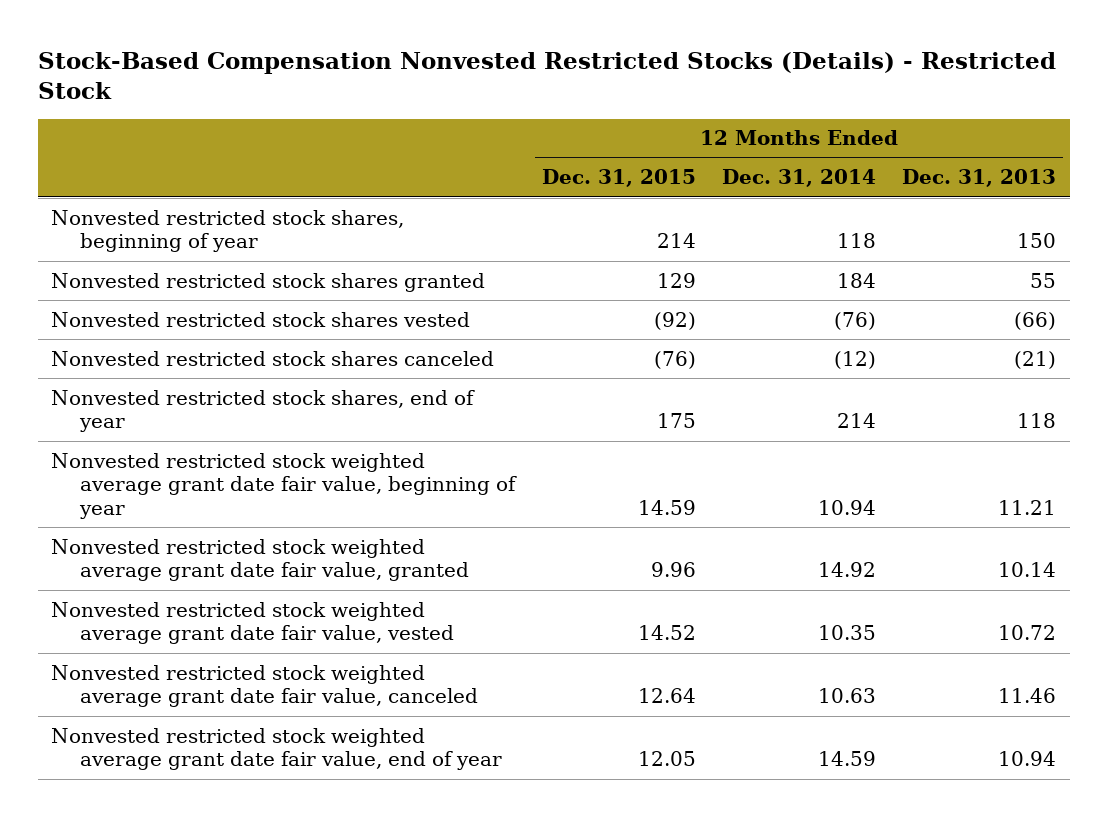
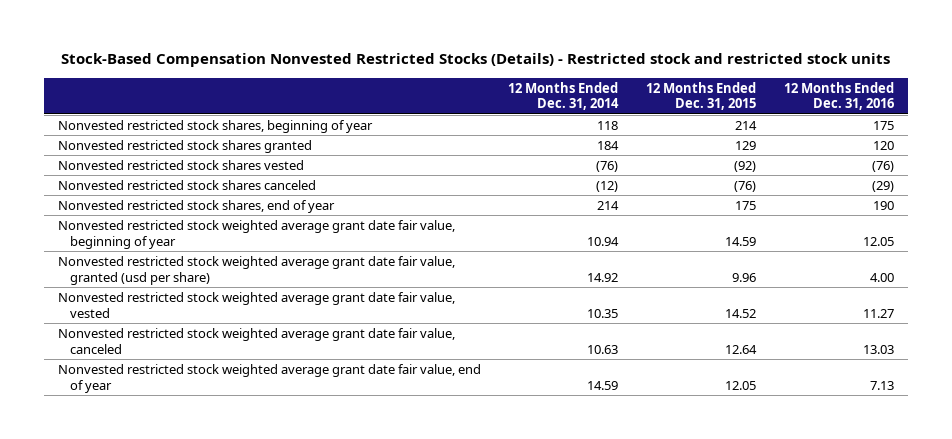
[38,51,1057,100] Stock-Based Compensation Nonvested Restricted Stocks (Details) - Restricted Stock -> [60,53,890,68] Stock-Based Compensation Nonvested Restricted Stocks (Details) - Restricted stock and restricted stock units
[902,169,1057,188] Dec. 31, 2013 -> none
none -> [783,81,894,111] 12 Months Ended Dec. 31, 2016
[51,538,470,582] Nonvested restricted stock weighted average grant date fair value, granted -> [57,255,455,285] Nonvested restricted stock weighted average grant date fair value, granted (usd per share)

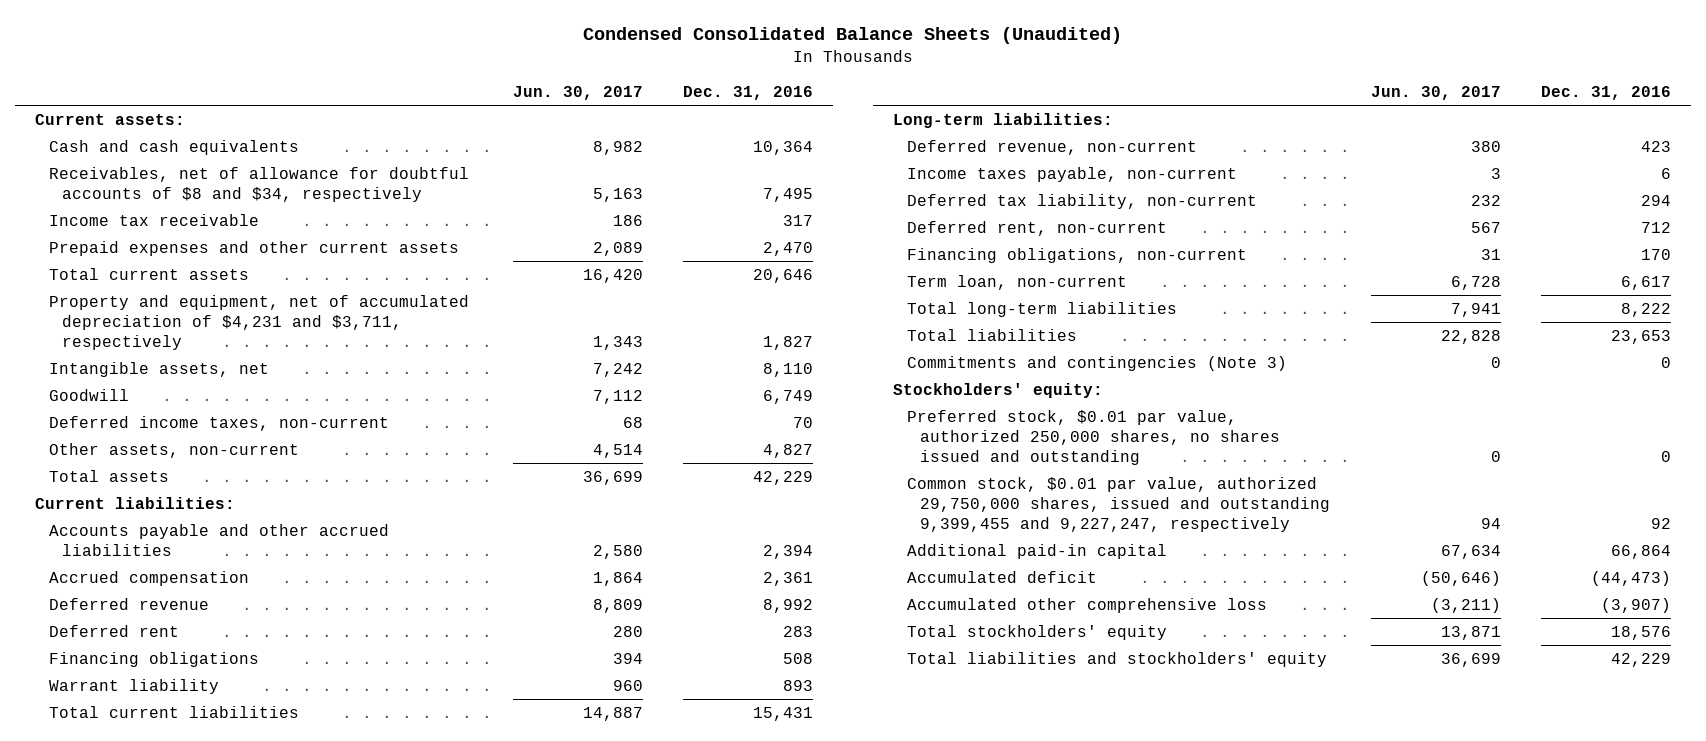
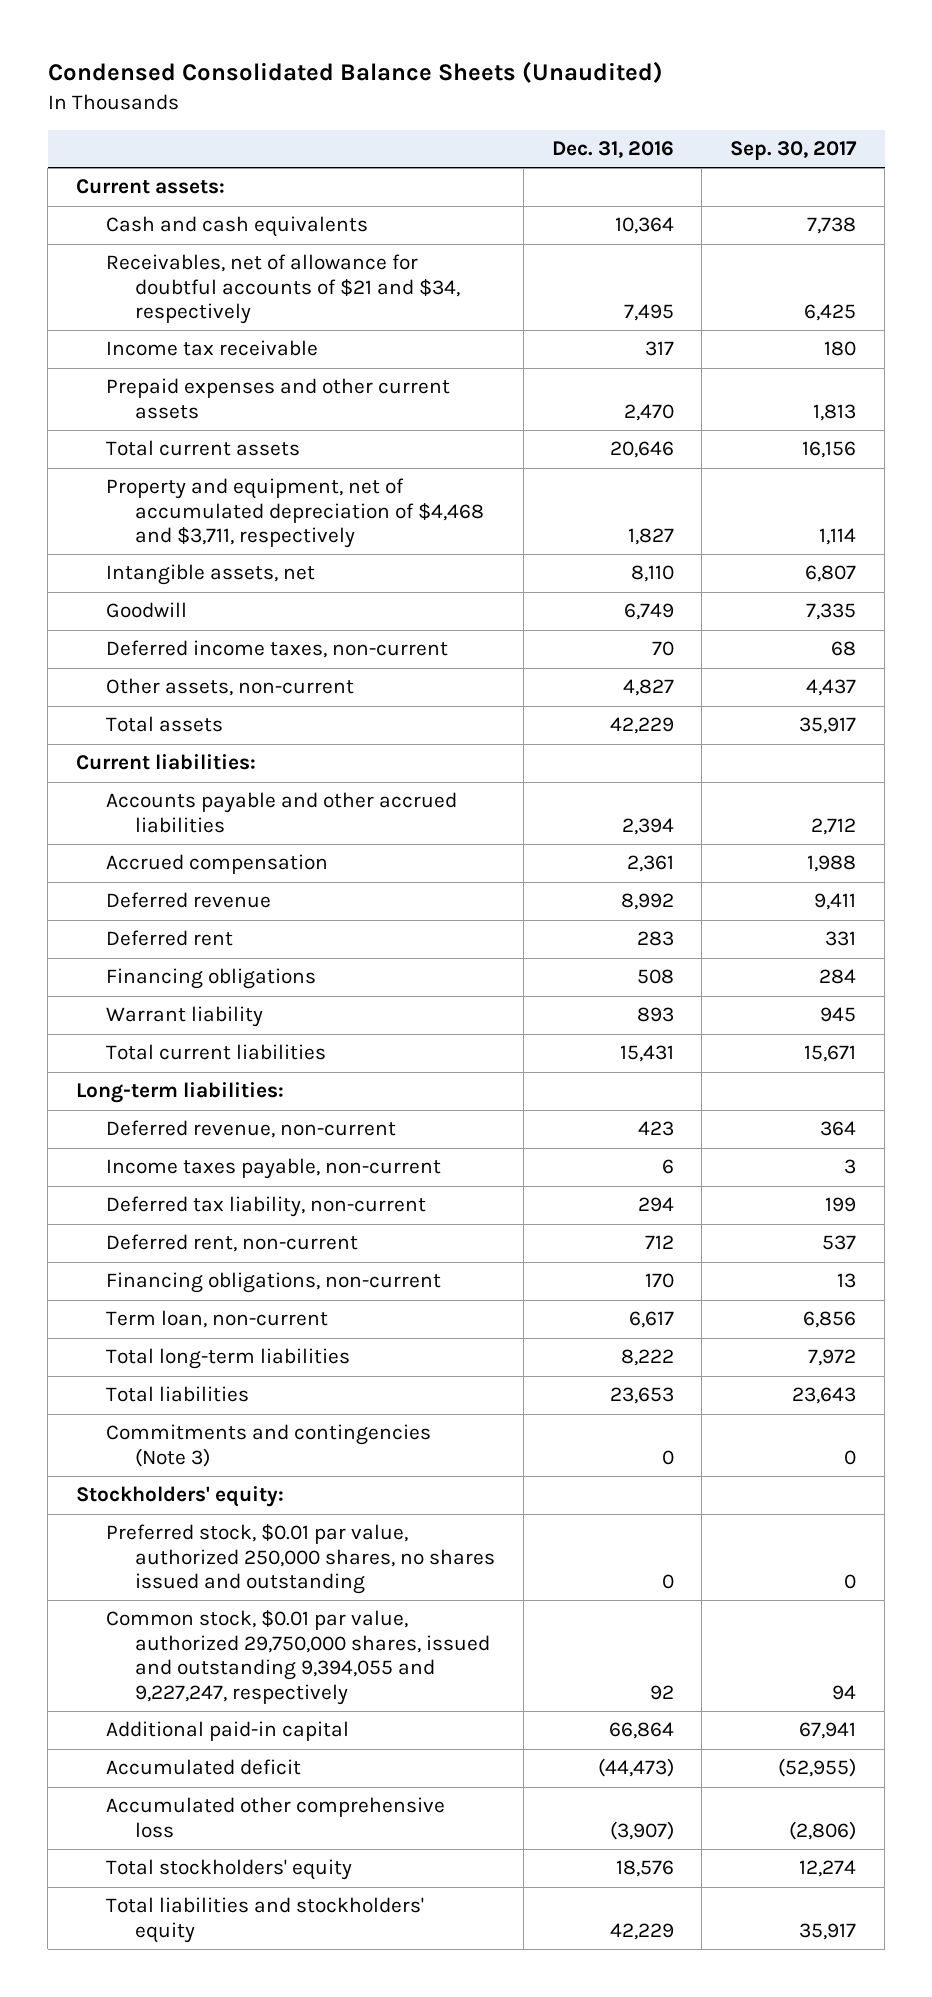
[512,85,643,100] Jun. 30, 2017 -> none
none -> [730,141,858,161] Sep. 30, 2017
[48,166,469,202] Receivables, net of allowance for doubtful accounts of $8 and $34, respectively -> [105,254,461,325] Receivables, net of allowance for doubtful accounts of $21 and $34, respectively
[48,294,469,350] Property and equipment, net of accumulated depreciation of $4,231 and $3,711, respectively -> [105,478,485,549] Property and equipment, net of accumulated depreciation of $4,468 and $3,711, respectively
[906,476,1331,532] Common stock, $0.01 par value, authorized 29,750,000 shares, issued and outstanding 9,399,455 and 9,227,247, respectively -> [105,1610,491,1705] Common stock, $0.01 par value, authorized 29,750,000 shares, issued and outstanding 9,394,055 and 9,227,247, respectively

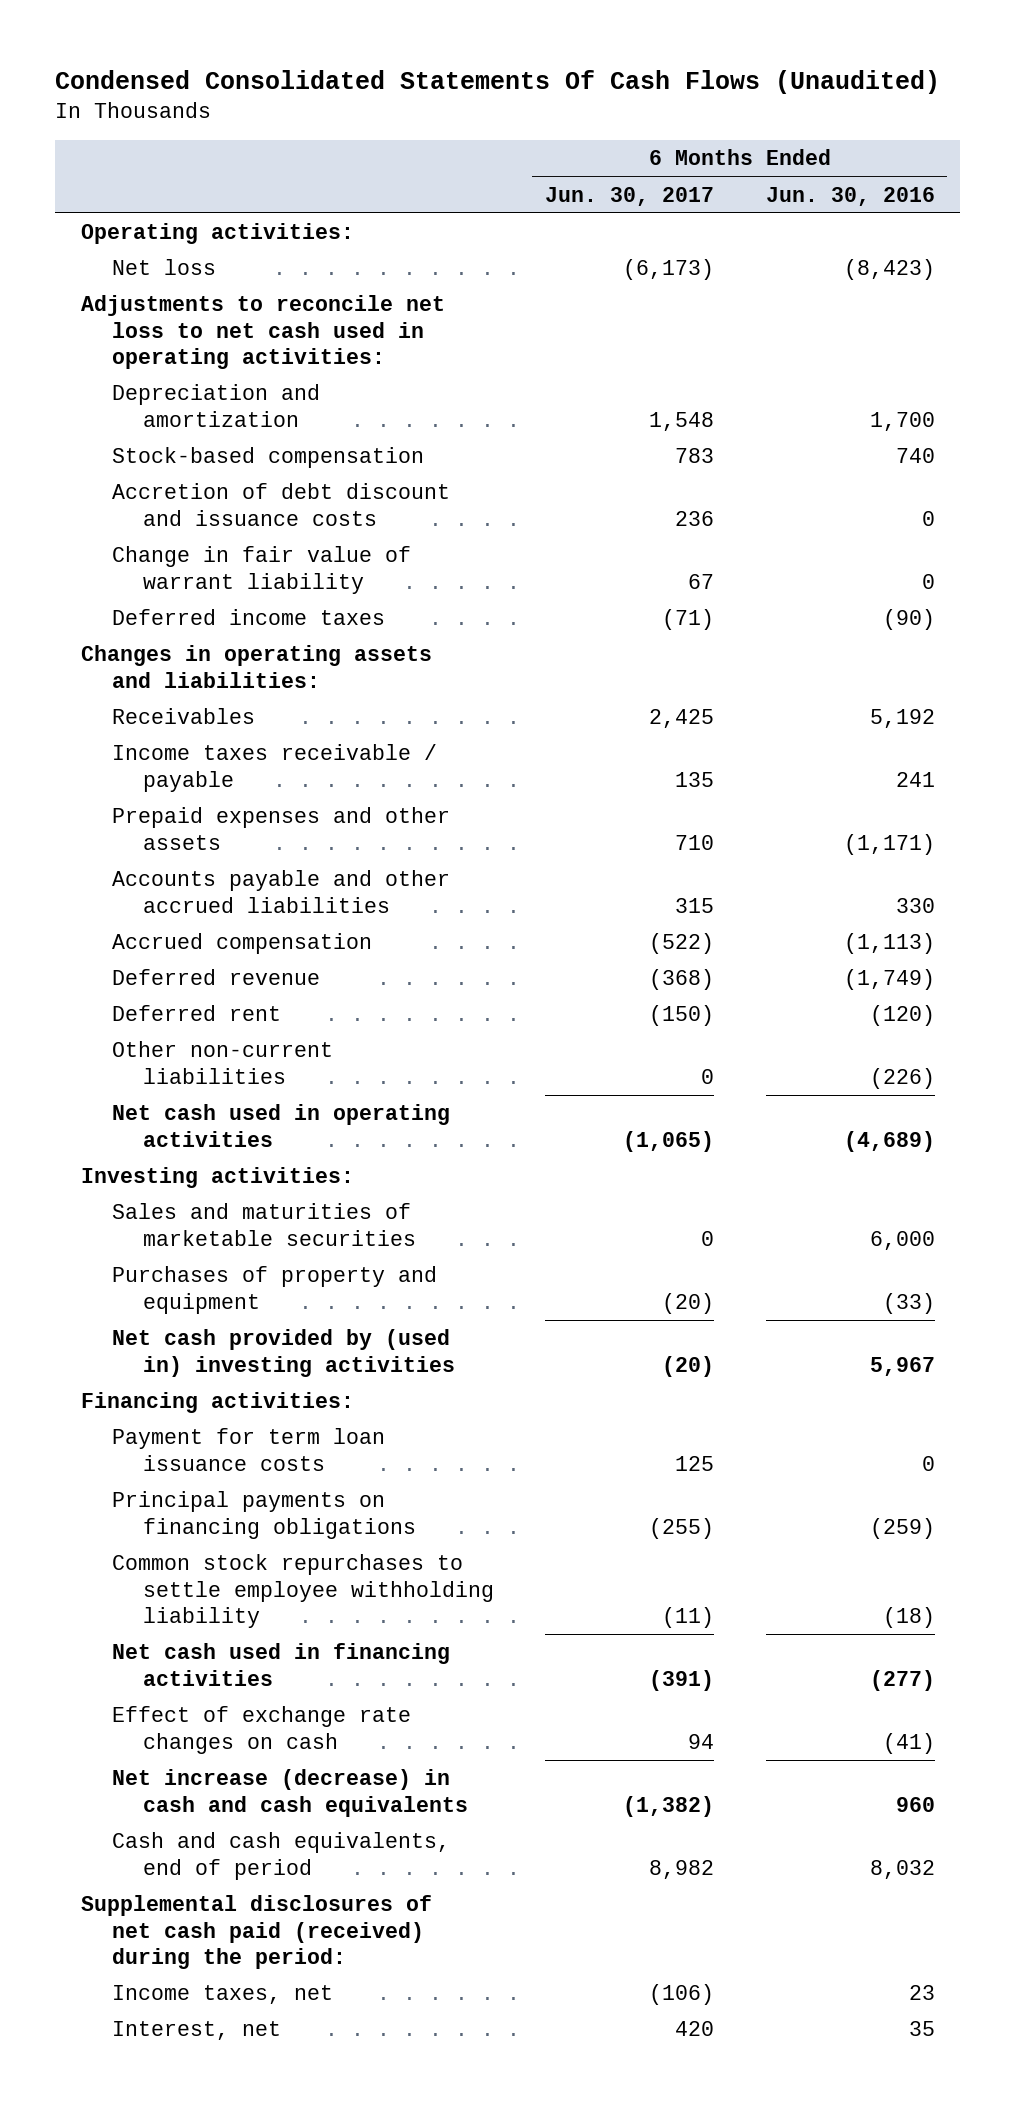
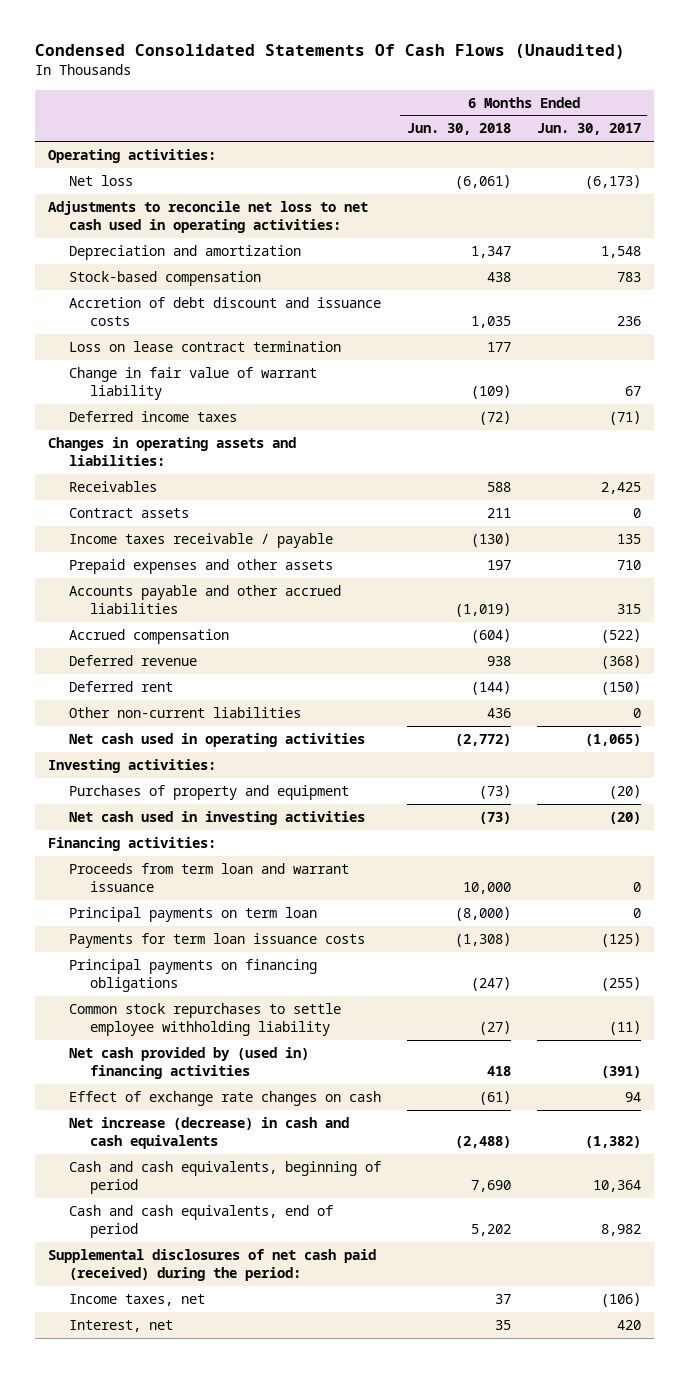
[765,186,935,206] Jun. 30, 2016 -> none
none -> [406,123,511,136] Jun. 30, 2018
none -> [68,340,341,352] Loss on lease contract termination
none -> [68,507,189,518] Contract assets
[111,1203,416,1246] Sales and maturities of marketable securities -> none
[111,1329,455,1377] Net cash provided by (used in) investing activities -> [68,810,365,825] Net cash used in investing activities
none -> [68,862,349,892] Proceeds from term loan and warrant issuance
none -> [68,906,317,922] Principal payments on term loan
[111,1428,385,1471] Payment for term loan issuance costs -> [68,932,365,948] Payments for term loan issuance costs
[675,1455,715,1471] 125 -> [600,932,641,947] (125)
[111,1643,450,1686] Net cash used in financing activities -> [68,1046,309,1079] Net cash provided by (used in) financing activities
none -> [68,1160,381,1194] Cash and cash equivalents, beginning of period

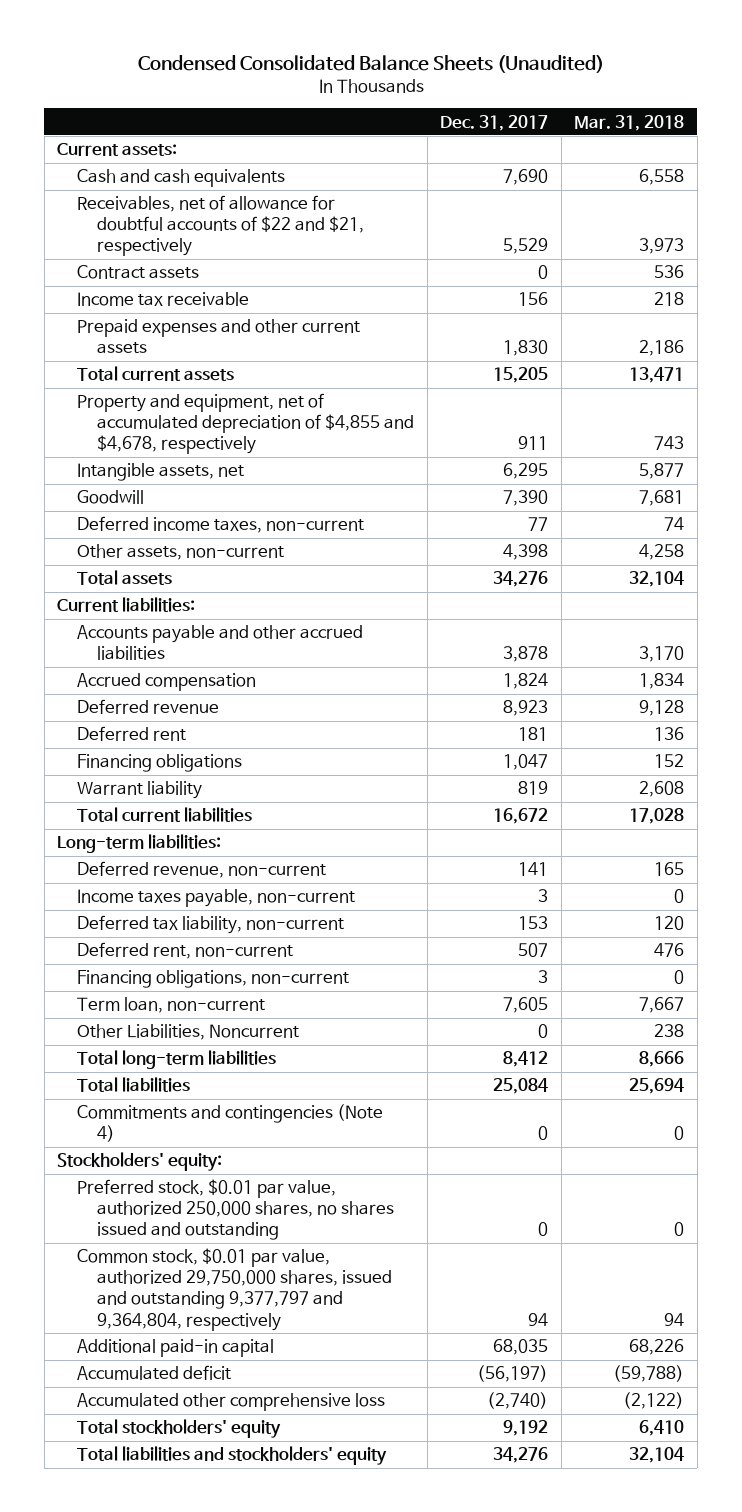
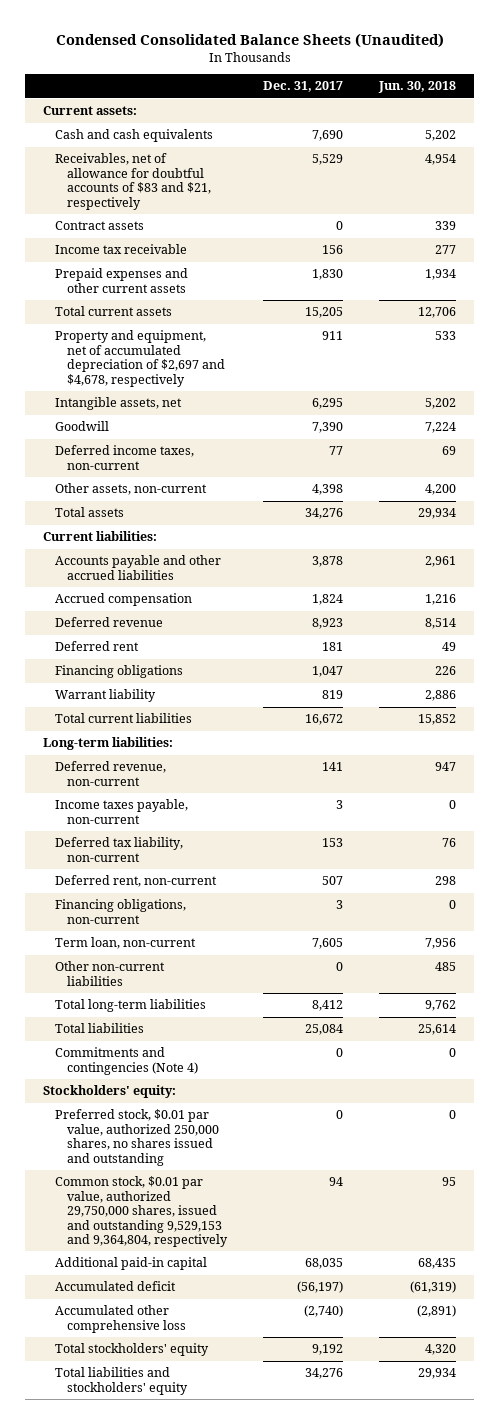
[574,114,685,131] Mar. 31, 2018 -> none
none -> [377,81,456,94] Jun. 30, 2018
[77,195,365,257] Receivables, net of allowance for doubtful accounts of $22 and $21, respectively -> [54,153,211,210] Receivables, net of allowance for doubtful accounts of $83 and $21, respectively
[77,393,415,455] Property and equipment, net of accumulated depreciation of $4,855 and $4,678, respectively -> [54,330,225,387] Property and equipment, net of accumulated depreciation of $2,697 and $4,678, respectively
[77,1024,300,1041] Other Liabilities, Noncurrent -> [54,961,165,986] Other non-current liabilities
[77,1248,393,1331] Common stock, $0.01 par value, authorized 29,750,000 shares, issued and outstanding 9,377,797 and 9,364,804, respectively -> [54,1176,228,1248] Common stock, $0.01 par value, authorized 29,750,000 shares, issued and outstanding 9,529,153 and 9,364,804, respectively

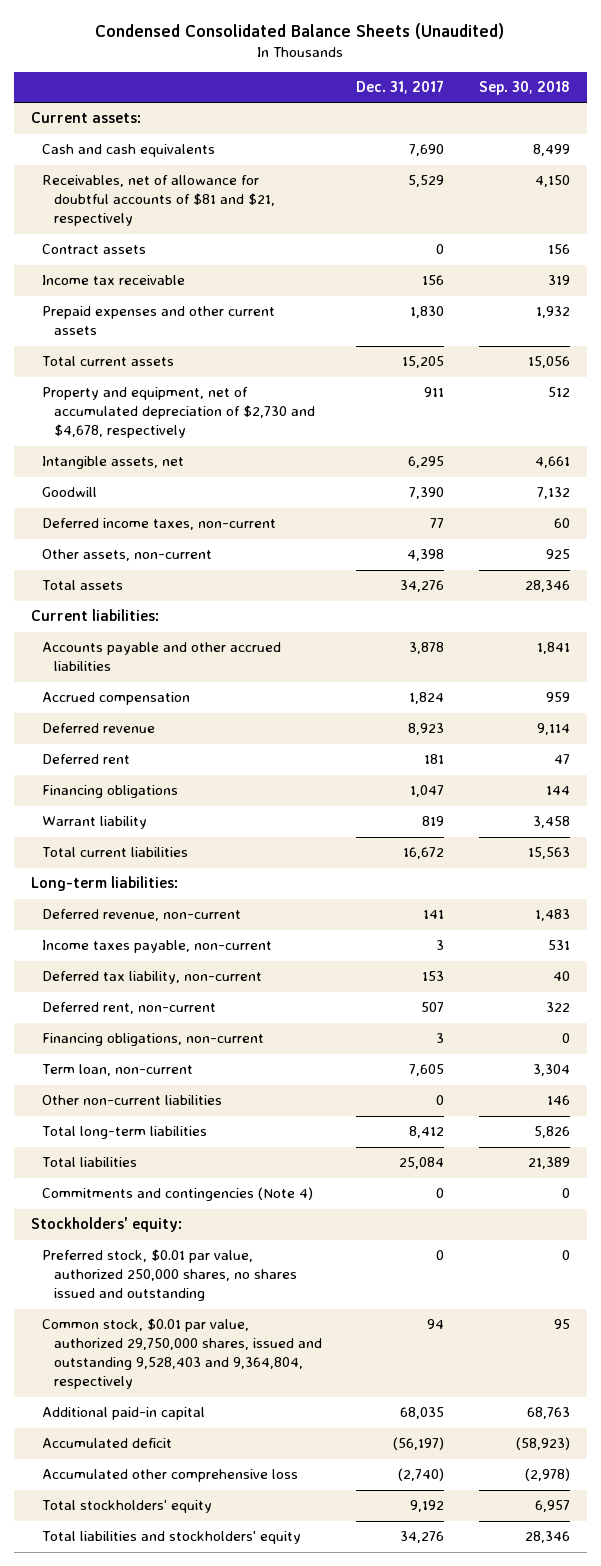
[377,81,456,94] Jun. 30, 2018 -> none
none -> [478,81,570,96] Sep. 30, 2018
[54,153,211,210] Receivables, net of allowance for doubtful accounts of $83 and $21, respectively -> [42,175,275,227] Receivables, net of allowance for doubtful accounts of $81 and $21, respectively
[54,330,225,387] Property and equipment, net of accumulated depreciation of $2,697 and $4,678, respectively -> [42,387,315,439] Property and equipment, net of accumulated depreciation of $2,730 and $4,678, respectively
[54,1176,228,1248] Common stock, $0.01 par value, authorized 29,750,000 shares, issued and outstanding 9,529,153 and 9,364,804, respectively -> [42,1318,322,1390] Common stock, $0.01 par value, authorized 29,750,000 shares, issued and outstanding 9,528,403 and 9,364,804, respectively

